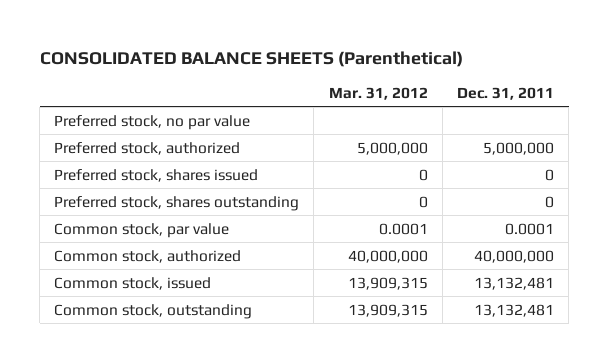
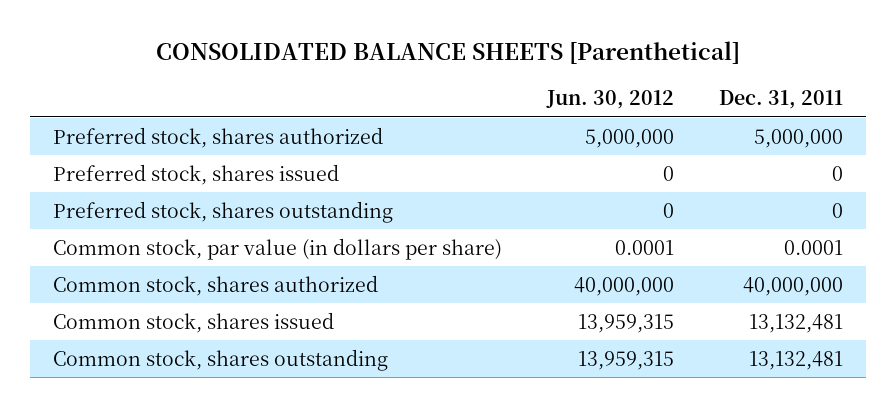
[39,50,463,67] CONSOLIDATED BALANCE SHEETS (Parenthetical) -> [155,41,740,65] CONSOLIDATED BALANCE SHEETS [Parenthetical]
[328,86,428,100] Mar. 31, 2012 -> none
none -> [545,90,674,110] Jun. 30, 2012
[54,114,251,130] Preferred stock, no par value -> none
[54,141,241,155] Preferred stock, authorized -> [52,126,383,148] Preferred stock, shares authorized
[54,222,230,238] Common stock, par value -> [52,237,502,260] Common stock, par value (in dollars per share)
[54,249,242,263] Common stock, authorized -> [52,274,378,296] Common stock, shares authorized
[54,276,212,290] Common stock, issued -> [52,311,334,333] Common stock, shares issued
[54,303,253,319] Common stock, outstanding -> [52,348,388,371] Common stock, shares outstanding

